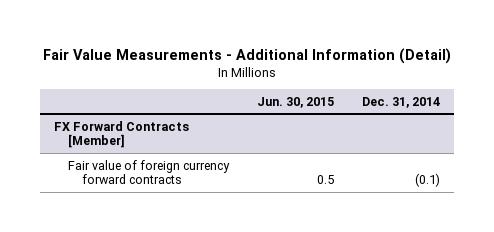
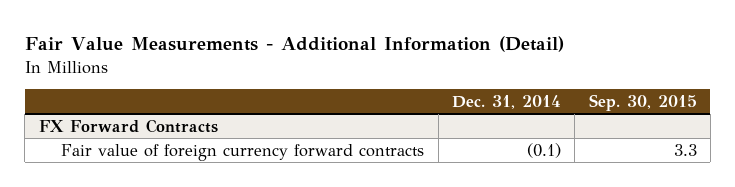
[257,96,335,108] Jun. 30, 2015 -> none
none -> [588,93,697,111] Sep. 30, 2015
[54,120,190,149] FX Forward Contracts [Member] -> [38,118,218,133] FX Forward Contracts

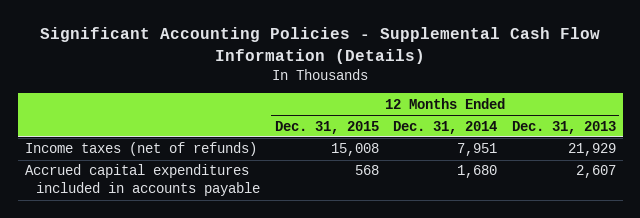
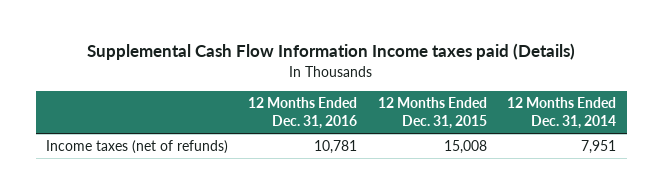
[40,27,601,64] Significant Accounting Policies - Supplemental Cash Flow Information (Details) -> [87,43,576,61] Supplemental Cash Flow Information Income taxes paid (Details)
[511,120,616,134] Dec. 31, 2013 -> none
none -> [248,96,358,129] 12 Months Ended Dec. 31, 2016
[24,164,261,197] Accrued capital expenditures included in accounts payable -> none

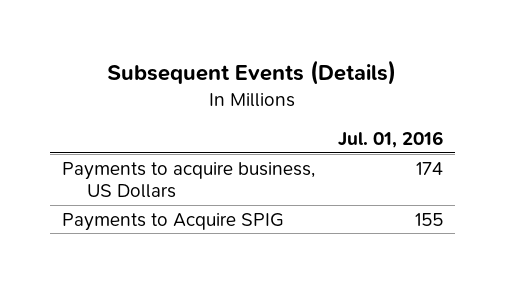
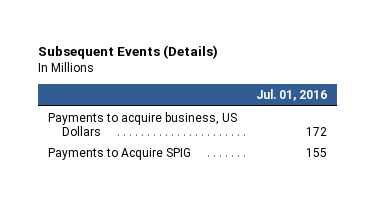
[415,161,443,175] 174 -> [306,126,328,136] 172

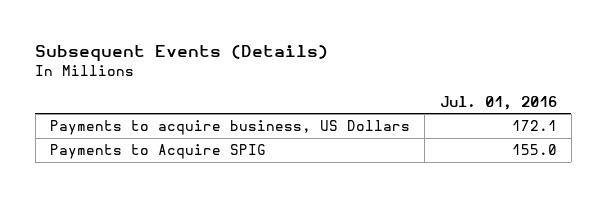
[306,126,328,136] 172 -> [511,120,557,132] 172.1
[306,147,328,157] 155 -> [511,144,557,156] 155.0

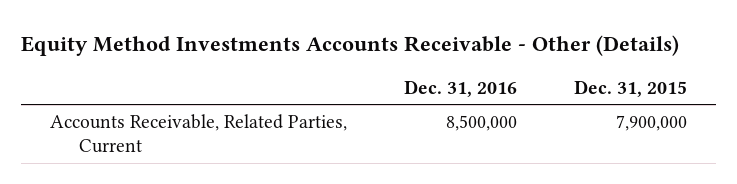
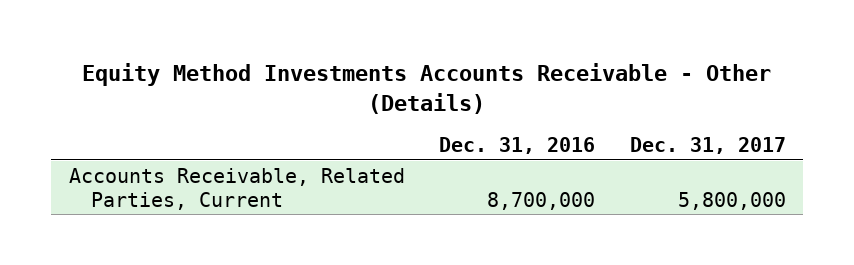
[574,79,688,97] Dec. 31, 2015 -> none
none -> [629,137,786,155] Dec. 31, 2017
[446,115,518,132] 8,500,000 -> [487,191,596,210] 8,700,000

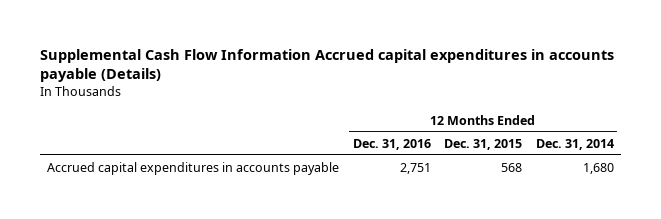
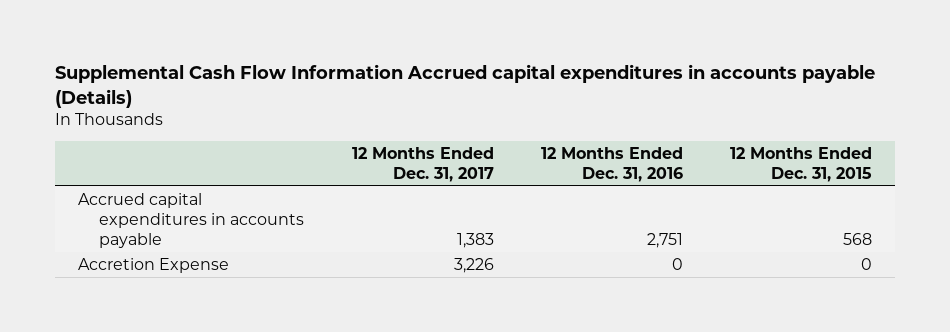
[536,138,615,150] Dec. 31, 2014 -> none
none -> [351,146,494,182] 12 Months Ended Dec. 31, 2017
none -> [78,258,230,274] Accretion Expense

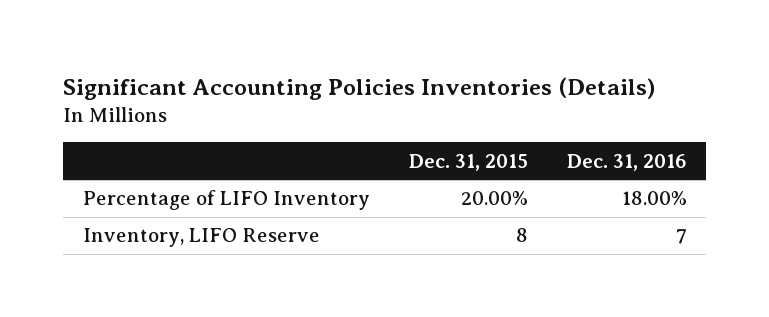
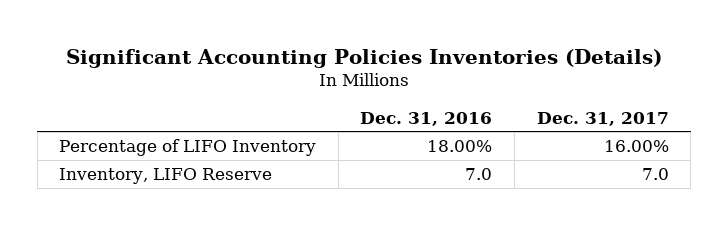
[408,153,528,171] Dec. 31, 2015 -> none
none -> [536,111,669,126] Dec. 31, 2017
[675,229,687,245] 7 -> [465,168,493,181] 7.0

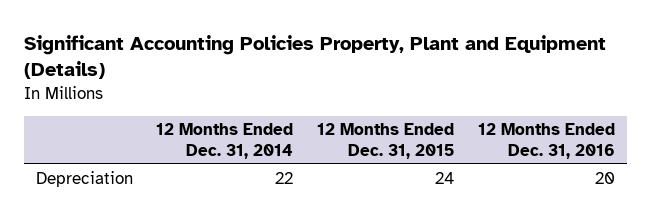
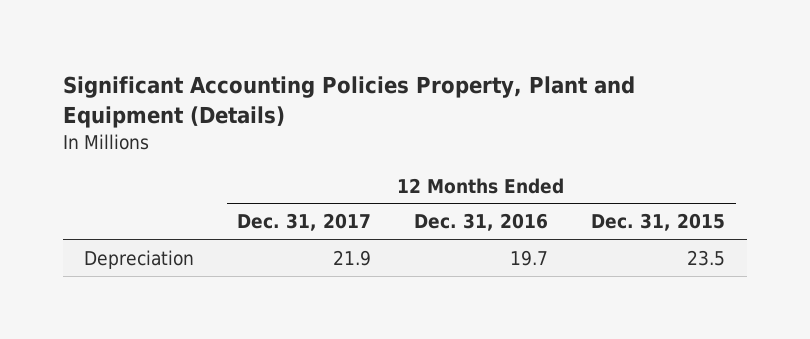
[156,123,294,160] 12 Months Ended Dec. 31, 2014 -> none
none -> [237,213,372,232] Dec. 31, 2017
[435,172,455,185] 24 -> [687,249,726,266] 23.5
[595,172,616,185] 20 -> [510,249,549,266] 19.7

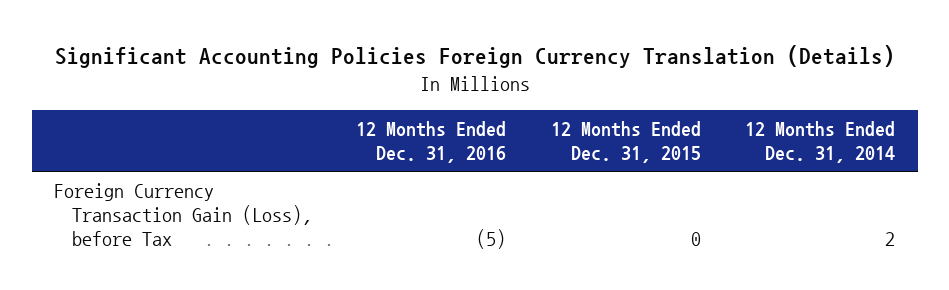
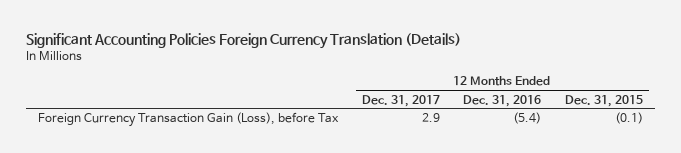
[745,121,896,163] 12 Months Ended Dec. 31, 2014 -> none
none -> [361,94,440,107] Dec. 31, 2017
[476,229,507,250] (5) -> [513,112,542,125] (5.4)
[690,232,701,247] 0 -> [615,112,644,125] (0.1)

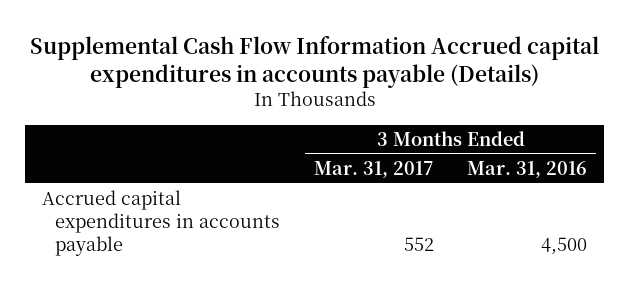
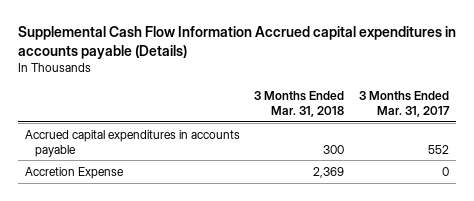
[467,160,588,178] Mar. 31, 2016 -> none
none -> [254,91,345,117] 3 Months Ended Mar. 31, 2018
none -> [24,166,124,179] Accretion Expense

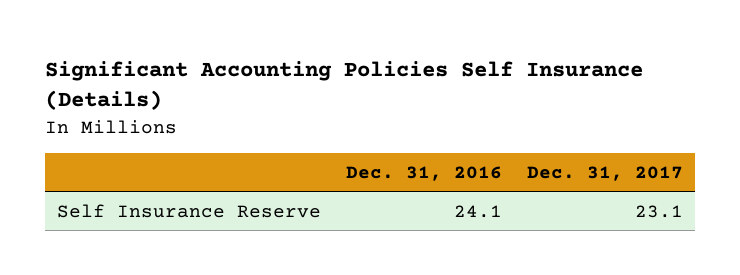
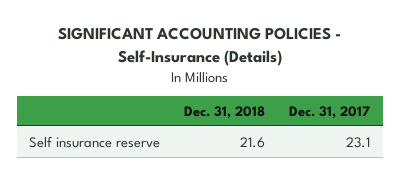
[45,60,644,111] Significant Accounting Policies Self Insurance (Details) -> [57,27,341,66] SIGNIFICANT ACCOUNTING POLICIES - Self-Insurance (Details)
[346,165,503,181] Dec. 31, 2016 -> none
none -> [184,105,266,119] Dec. 31, 2018
[57,203,322,218] Self Insurance Reserve -> [28,135,160,148] Self insurance reserve

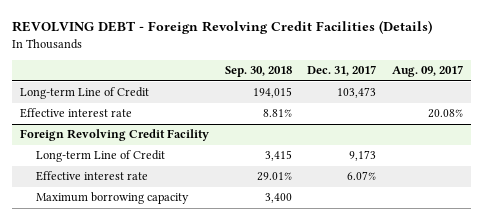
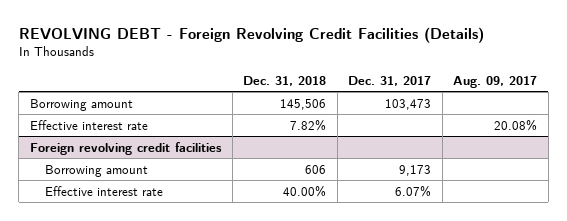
[224,66,292,78] Sep. 30, 2018 -> none
none -> [243,75,327,86] Dec. 31, 2018
[19,87,149,100] Long-term Line of Credit -> [29,98,133,111] Borrowing amount
[19,129,209,142] Foreign Revolving Credit Facility -> [29,141,222,155] Foreign revolving credit facilities
[36,150,166,163] Long-term Line of Credit -> [44,164,148,177] Borrowing amount
[36,192,190,205] Maximum borrowing capacity -> none

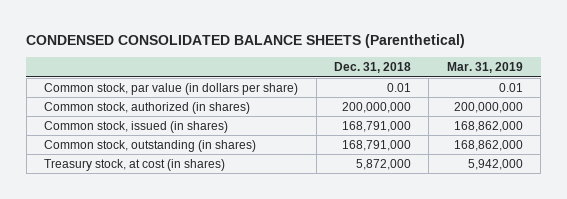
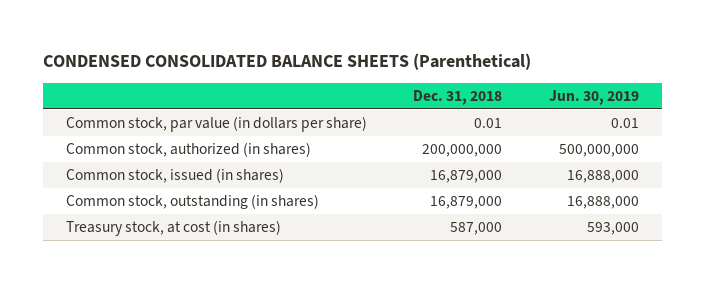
[446,62,523,74] Mar. 31, 2019 -> none
none -> [548,89,639,105] Jun. 30, 2019
[341,120,411,132] 168,791,000 -> [430,169,503,183] 16,879,000
[341,139,411,151] 168,791,000 -> [430,195,503,209] 16,879,000
[355,158,411,170] 5,872,000 -> [450,221,503,235] 587,000

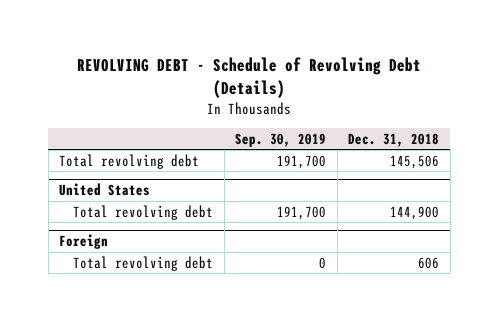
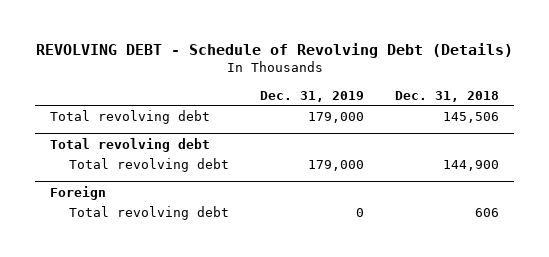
[235,132,327,147] Sep. 30, 2019 -> none
none -> [260,90,365,102] Dec. 31, 2019
[59,183,151,197] United States -> [50,137,211,152] Total revolving debt

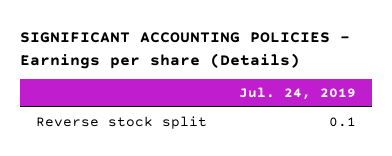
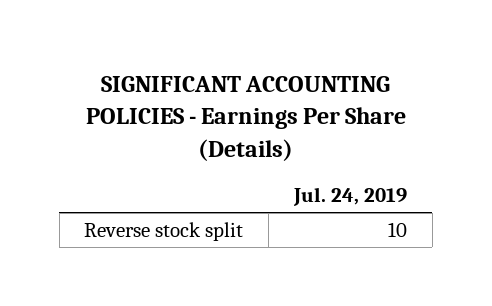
[20,32,351,69] SIGNIFICANT ACCOUNTING POLICIES - Earnings per share (Details) -> [85,75,406,161] SIGNIFICANT ACCOUNTING POLICIES - Earnings Per Share (Details)
[328,117,356,128] 0.1 -> [388,222,408,238] 10

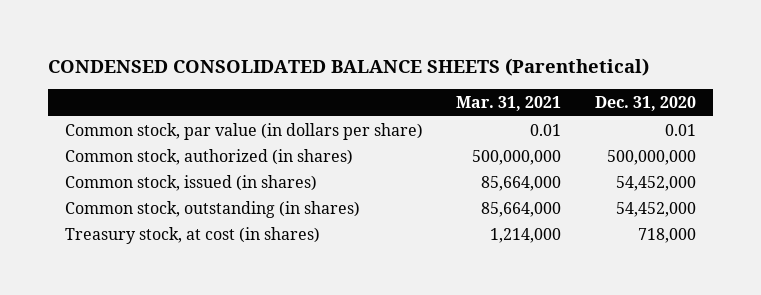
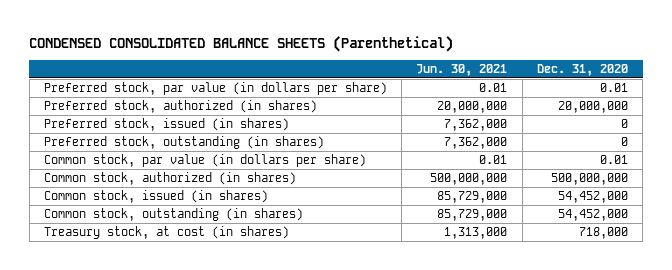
[456,96,562,112] Mar. 31, 2021 -> none
none -> [416,64,508,77] Jun. 30, 2021
none -> [43,82,387,96] Preferred stock, par value (in dollars per share)
none -> [43,100,317,114] Preferred stock, authorized (in shares)
none -> [43,118,289,132] Preferred stock, issued (in shares)
none -> [43,136,324,150] Preferred stock, outstanding (in shares)

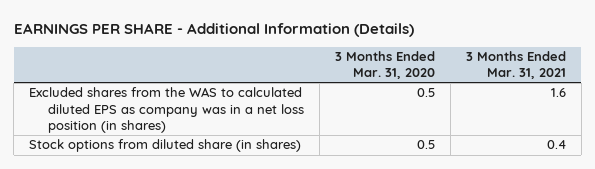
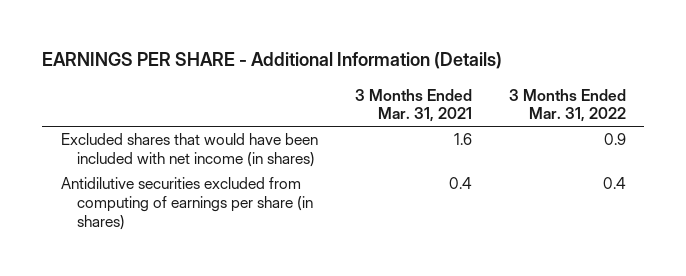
[335,50,436,80] 3 Months Ended Mar. 31, 2020 -> none
none -> [508,88,626,123] 3 Months Ended Mar. 31, 2022
[29,87,305,133] Excluded shares from the WAS to calculated diluted EPS as company was in a net loss position (in shares) -> [60,133,318,168] Excluded shares that would have been included with net income (in shares)
[29,139,302,153] Stock options from diluted share (in shares) -> [60,177,314,230] Antidilutive securities excluded from computing of earnings per share (in shares)

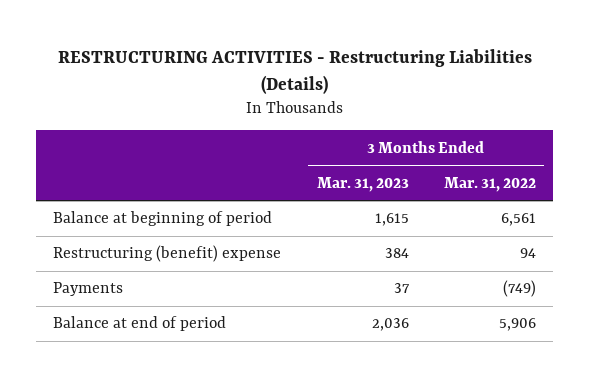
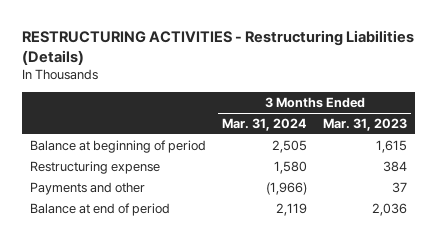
[443,176,536,192] Mar. 31, 2022 -> none
none -> [221,118,307,132] Mar. 31, 2024
[53,282,124,297] Payments -> none
[53,245,282,263] Restructuring (benefit) expense -> [29,160,160,174] Restructuring expense
none -> [29,181,145,195] Payments and other

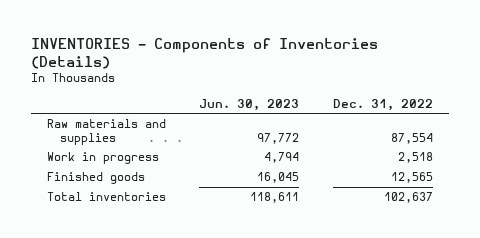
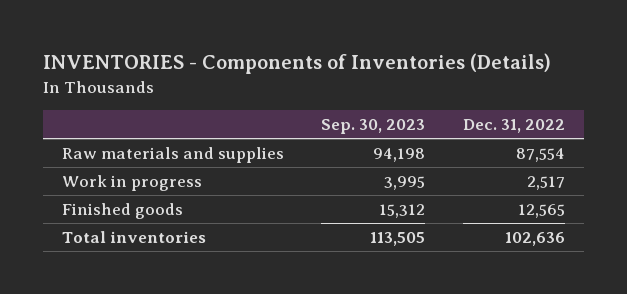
[199,99,300,112] Jun. 30, 2023 -> none
none -> [321,119,426,135] Sep. 30, 2023
[397,152,433,164] 2,518 -> [527,176,566,191] 2,517
[383,192,433,204] 102,637 -> [505,232,566,247] 102,636

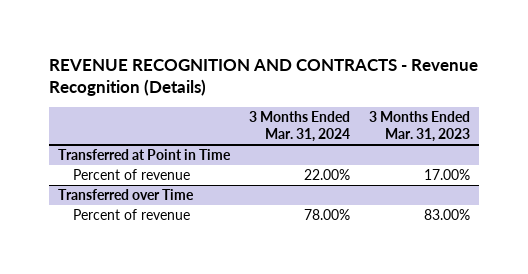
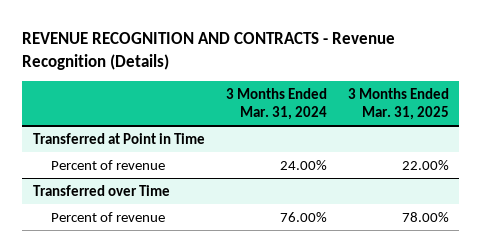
[368,111,470,143] 3 Months Ended Mar. 31, 2023 -> none
none -> [347,88,449,120] 3 Months Ended Mar. 31, 2025
[304,169,351,181] 22.00% -> [279,159,327,170] 24.00%
[304,209,351,221] 78.00% -> [279,211,327,222] 76.00%

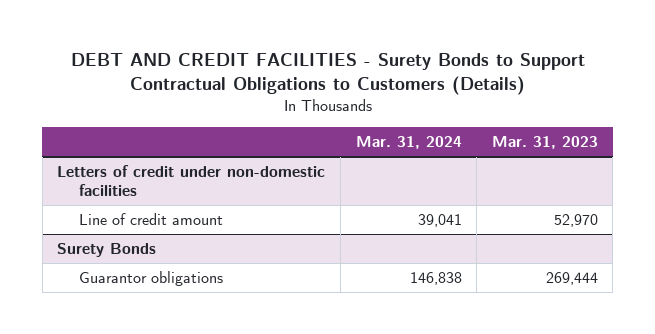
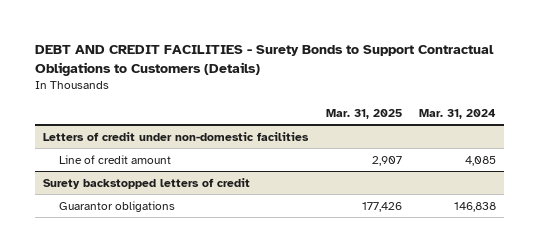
[491,135,598,149] Mar. 31, 2023 -> none
none -> [325,109,402,120] Mar. 31, 2025
[417,214,462,228] 39,041 -> [464,155,496,166] 4,085
[57,243,157,258] Surety Bonds -> [43,177,251,189] Surety backstopped letters of credit

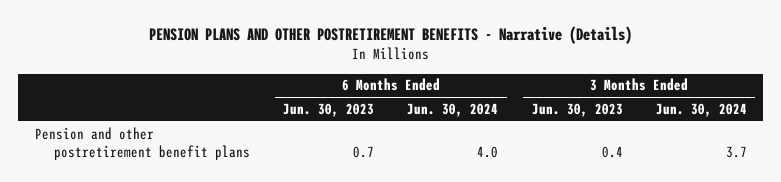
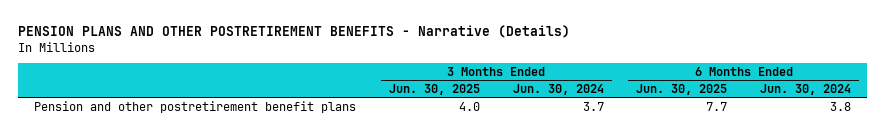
[283,102,375,117] Jun. 30, 2023 -> none
[531,102,623,117] Jun. 30, 2023 -> none
none -> [389,83,481,95] Jun. 30, 2025
none -> [636,83,728,95] Jun. 30, 2025
[477,145,499,158] 4.0 -> [830,101,852,111] 3.8

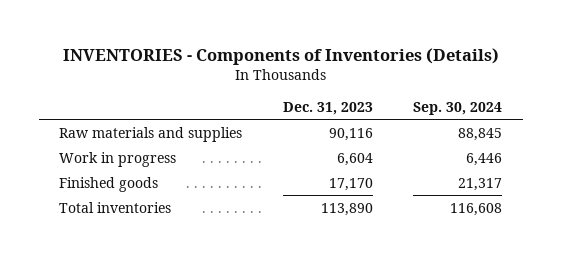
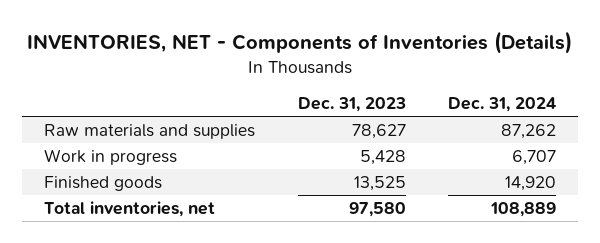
[62,47,499,65] INVENTORIES - Components of Inventories (Details) -> [27,31,573,55] INVENTORIES, NET - Components of Inventories (Details)
[413,101,503,115] Sep. 30, 2024 -> none
none -> [448,97,557,113] Dec. 31, 2024
[328,127,373,141] 90,116 -> [351,124,406,140] 78,627
[336,152,373,166] 6,604 -> [359,150,406,166] 5,428
[328,177,373,191] 17,170 -> [353,176,406,192] 13,525
[59,201,172,213] Total inventories -> [43,201,215,218] Total inventories, net
[320,202,373,216] 113,890 -> [348,202,406,218] 97,580

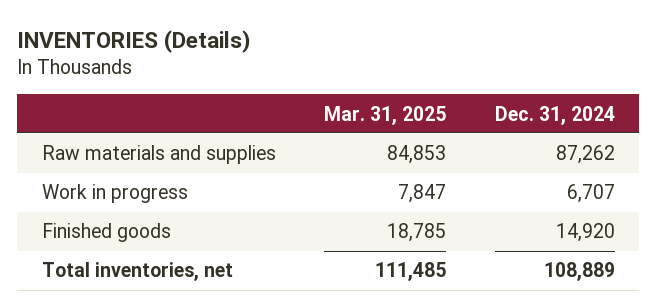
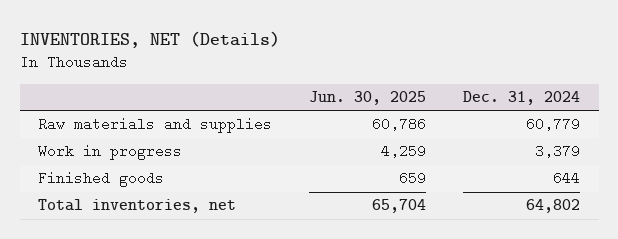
[17,29,252,53] INVENTORIES (Details) -> [19,31,280,49] INVENTORIES, NET (Details)
[324,105,447,125] Mar. 31, 2025 -> none
none -> [309,91,427,106] Jun. 30, 2025
[555,145,615,165] 87,262 -> [526,117,581,132] 60,779
[566,184,615,204] 6,707 -> [535,144,581,159] 3,379
[555,223,615,243] 14,920 -> [553,171,581,186] 644
[543,262,615,282] 108,889 -> [526,199,581,214] 64,802

